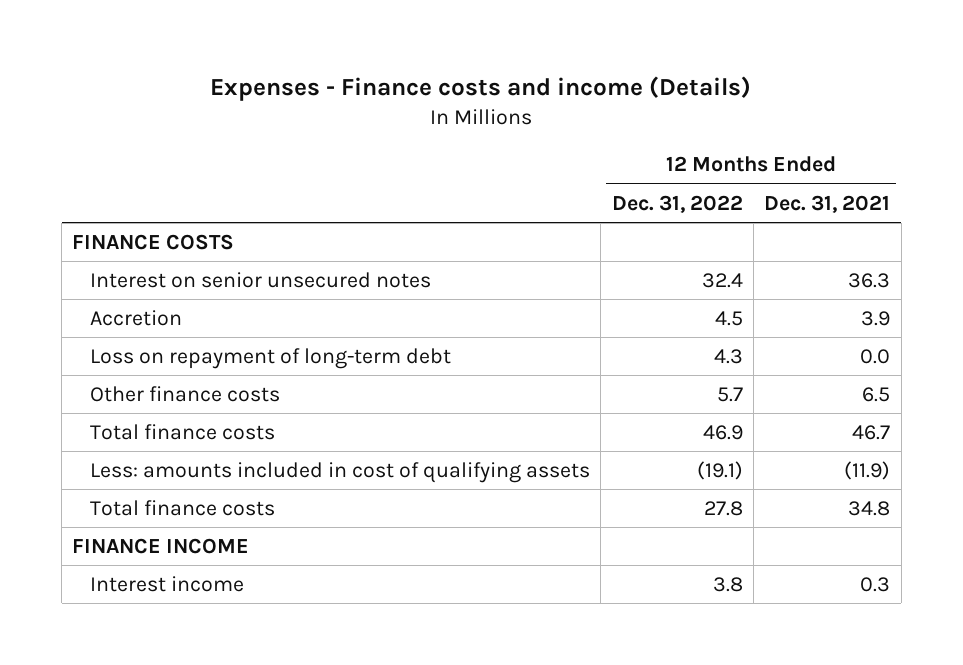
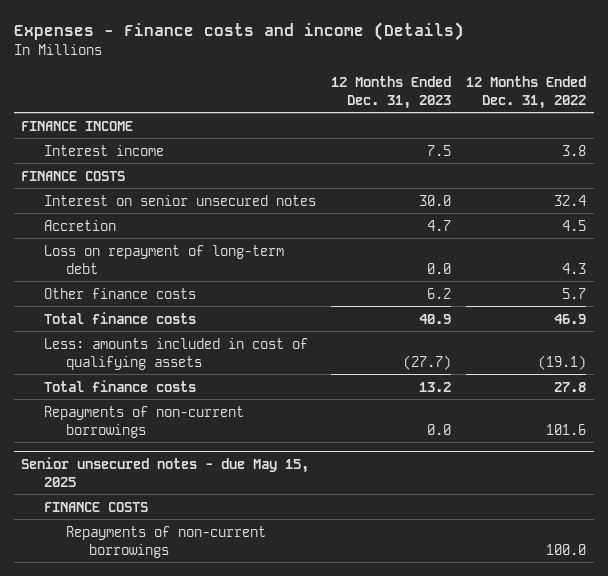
[764,194,891,213] Dec. 31, 2021 -> none
none -> [331,75,452,109] 12 Months Ended Dec. 31, 2023
[72,537,250,554] FINANCE INCOME -> [21,120,134,131] FINANCE INCOME
[89,575,244,592] Interest income -> [43,144,164,156] Interest income
none -> [43,405,244,438] Repayments of non-current borrowings
none -> [21,456,310,487] Senior unsecured notes - due May 15, 2025
none -> [43,501,148,512] FINANCE COSTS
none -> [66,525,267,558] Repayments of non-current borrowings

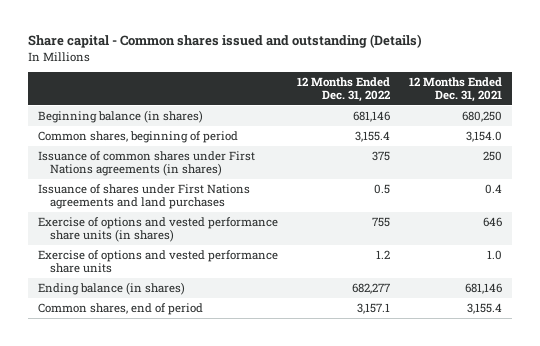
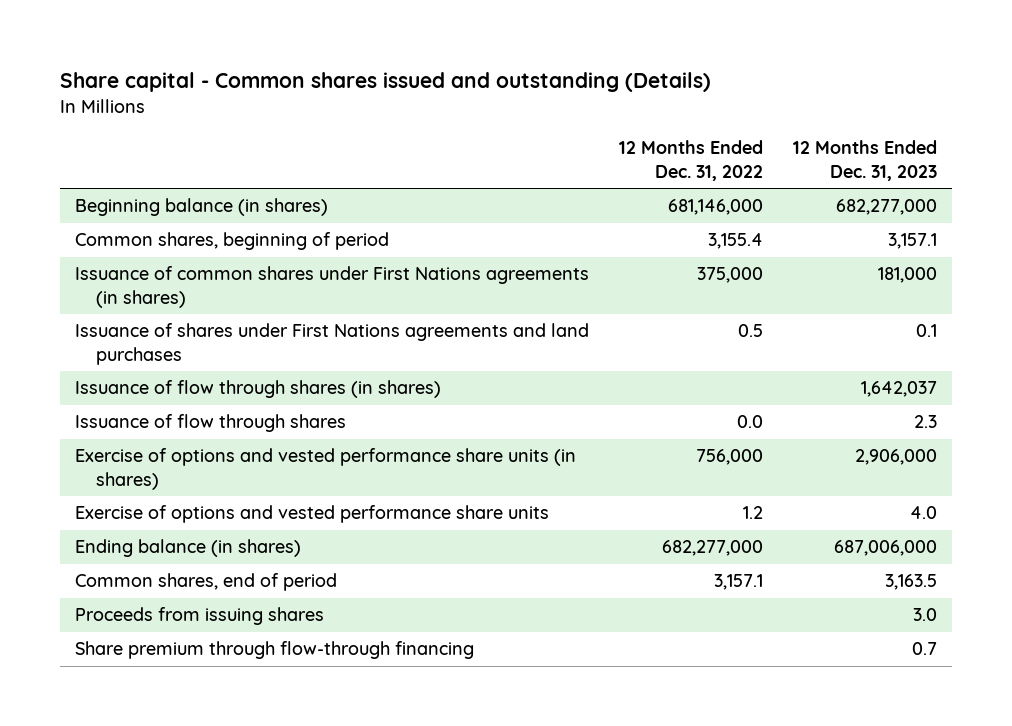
[409,76,503,103] 12 Months Ended Dec. 31, 2021 -> none
none -> [793,140,938,181] 12 Months Ended Dec. 31, 2023
[352,111,390,123] 681,146 -> [668,199,764,216] 681,146,000
[371,151,390,162] 375 -> [697,267,764,284] 375,000
none -> [74,380,441,399] Issuance of flow through shares (in shares)
none -> [74,414,346,433] Issuance of flow through shares
[371,217,390,228] 755 -> [696,449,764,466] 756,000
[351,283,390,295] 682,277 -> [662,540,764,557] 682,277,000
none -> [74,607,324,626] Proceeds from issuing shares
none -> [74,641,474,660] Share premium through flow-through financing

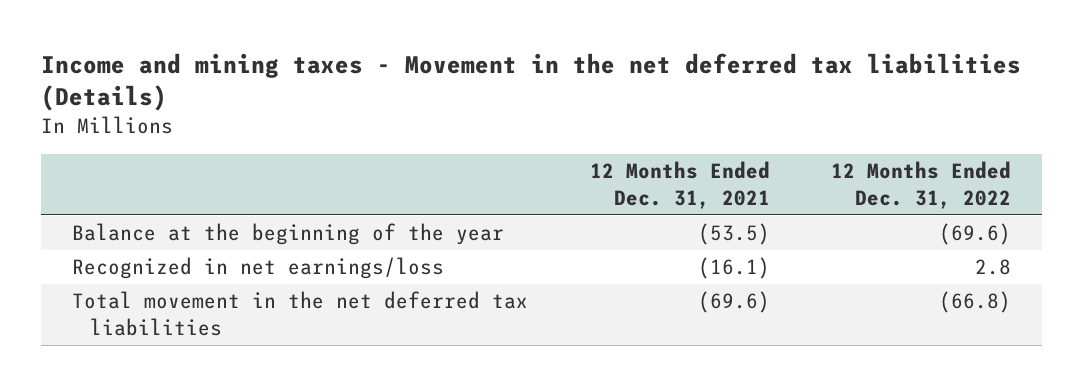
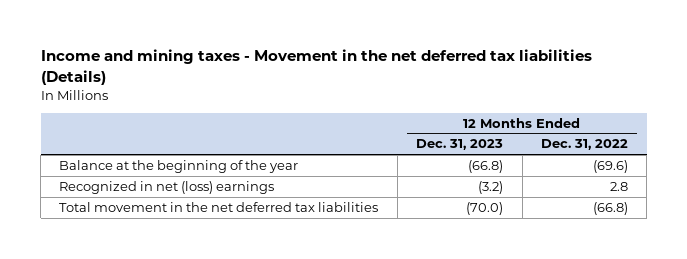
[589,161,770,210] 12 Months Ended Dec. 31, 2021 -> none
none -> [416,139,504,151] Dec. 31, 2023
[71,257,444,280] Recognized in net earnings/loss -> [59,180,275,194] Recognized in net (loss) earnings

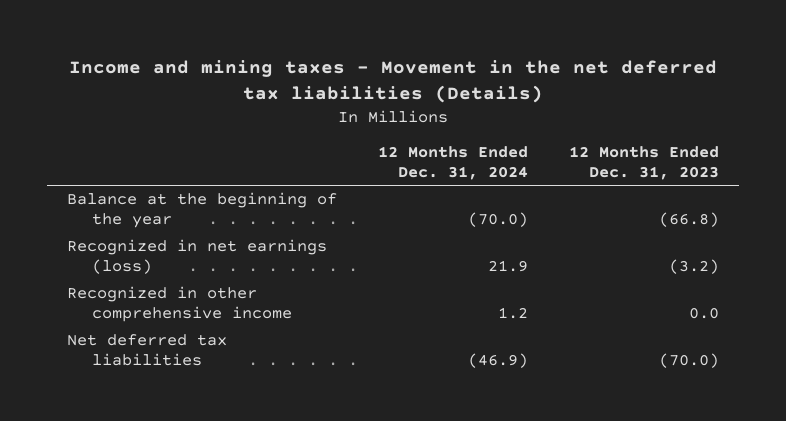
[540,139,628,151] Dec. 31, 2022 -> none
none -> [377,146,528,180] 12 Months Ended Dec. 31, 2024
[59,180,275,194] Recognized in net (loss) earnings -> [67,239,328,275] Recognized in net earnings (loss)
none -> [67,286,293,323] Recognized in other comprehensive income
[59,201,379,212] Total movement in the net deferred tax liabilities -> [67,334,228,367] Net deferred tax liabilities

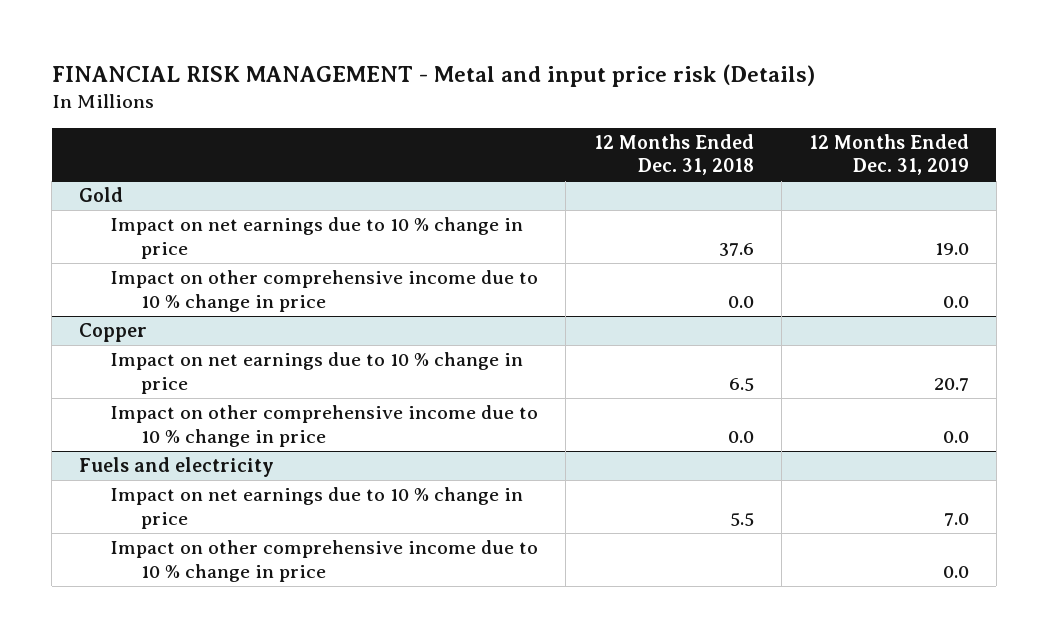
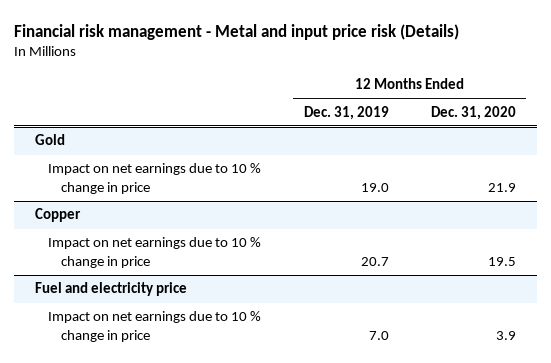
[51,63,815,87] FINANCIAL RISK MANAGEMENT - Metal and input price risk (Details) -> [14,23,460,40] Financial risk management - Metal and input price risk (Details)
[593,133,754,176] 12 Months Ended Dec. 31, 2018 -> none
none -> [430,105,516,120] Dec. 31, 2020
[110,270,539,312] Impact on other comprehensive income due to 10 % change in price -> none
[110,405,539,447] Impact on other comprehensive income due to 10 % change in price -> none
[79,457,275,478] Fuels and electricity -> [35,282,188,297] Fuel and electricity price
[110,540,539,582] Impact on other comprehensive income due to 10 % change in price -> none

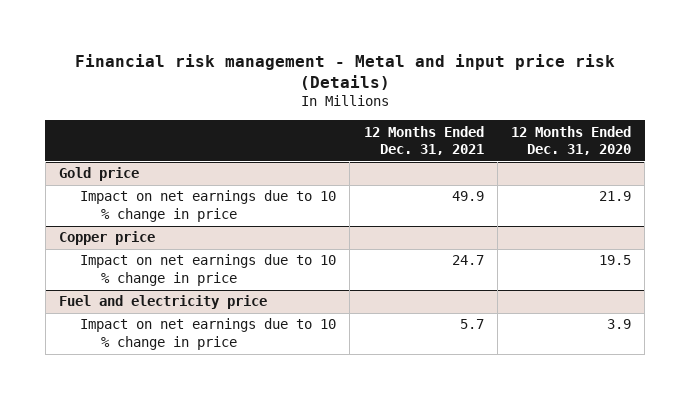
[303,105,389,120] Dec. 31, 2019 -> none
none -> [363,125,484,156] 12 Months Ended Dec. 31, 2021
[35,134,66,146] Gold -> [59,167,140,182] Gold price
[35,208,82,223] Copper -> [59,231,156,246] Copper price

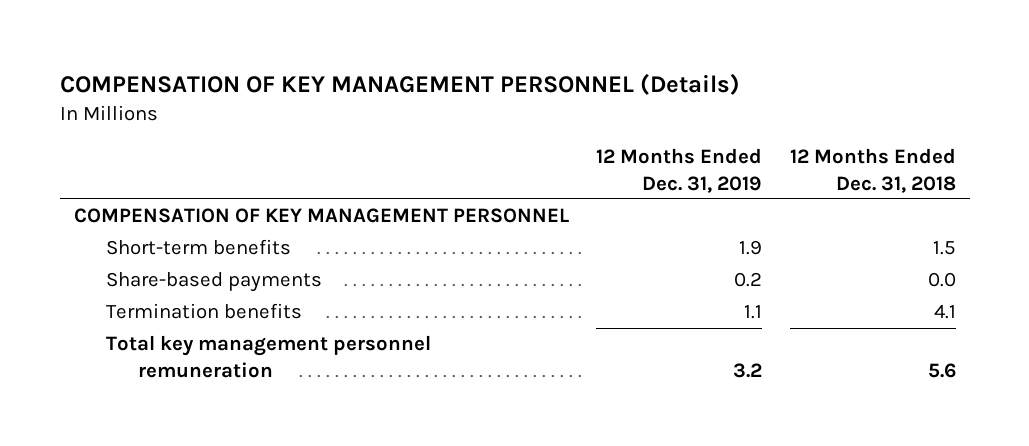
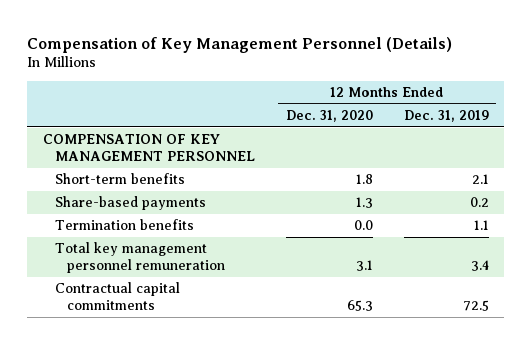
[59,72,740,95] COMPENSATION OF KEY MANAGEMENT PERSONNEL (Details) -> [27,36,453,53] Compensation of Key Management Personnel (Details)
[789,147,956,193] 12 Months Ended Dec. 31, 2018 -> none
none -> [285,110,373,123] Dec. 31, 2020
[739,240,763,256] 1.9 -> [471,174,489,185] 2.1
[733,363,763,379] 3.2 -> [470,260,489,272] 3.4
none -> [54,282,180,311] Contractual capital commitments

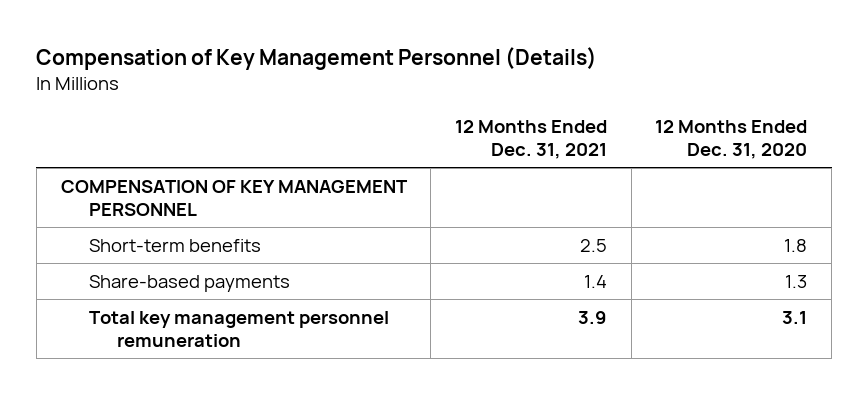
[403,110,489,123] Dec. 31, 2019 -> none
none -> [455,119,608,159] 12 Months Ended Dec. 31, 2021
[54,219,194,231] Termination benefits -> none
[54,282,180,311] Contractual capital commitments -> none

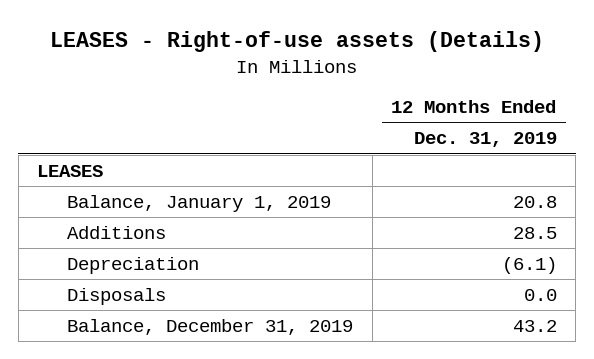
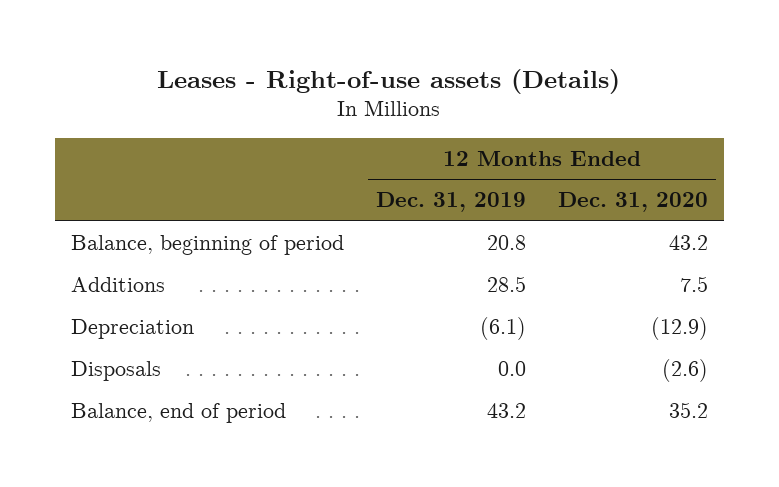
[50,31,545,53] LEASES - Right-of-use assets (Details) -> [157,68,621,94] Leases - Right-of-use assets (Details)
none -> [558,192,709,213] Dec. 31, 2020
[37,164,104,177] LEASES -> none
[67,194,332,212] Balance, January 1, 2019 -> [70,235,344,256] Balance, beginning of period
[67,318,354,335] Balance, December 31, 2019 -> [70,403,286,424] Balance, end of period

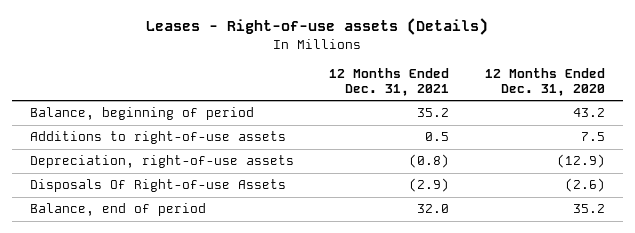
[375,192,526,213] Dec. 31, 2019 -> none
none -> [329,67,450,97] 12 Months Ended Dec. 31, 2021
[70,277,165,293] Additions -> [29,131,286,145] Additions to right-of-use assets
[70,319,194,340] Depreciation -> [29,155,294,169] Depreciation, right-of-use assets
[70,361,161,382] Disposals -> [29,179,286,193] Disposals Of Right-of-use Assets

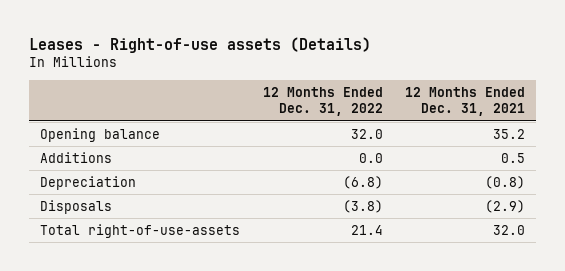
[485,67,606,97] 12 Months Ended Dec. 31, 2020 -> none
none -> [262,87,383,117] 12 Months Ended Dec. 31, 2022
[29,107,254,121] Balance, beginning of period -> [40,127,161,142] Opening balance
[29,131,286,145] Additions to right-of-use assets -> [40,151,113,163] Additions
[29,155,294,169] Depreciation, right-of-use assets -> [40,175,137,190] Depreciation
[29,179,286,193] Disposals Of Right-of-use Assets -> [40,199,113,214] Disposals
[29,203,206,217] Balance, end of period -> [40,223,241,238] Total right-of-use-assets

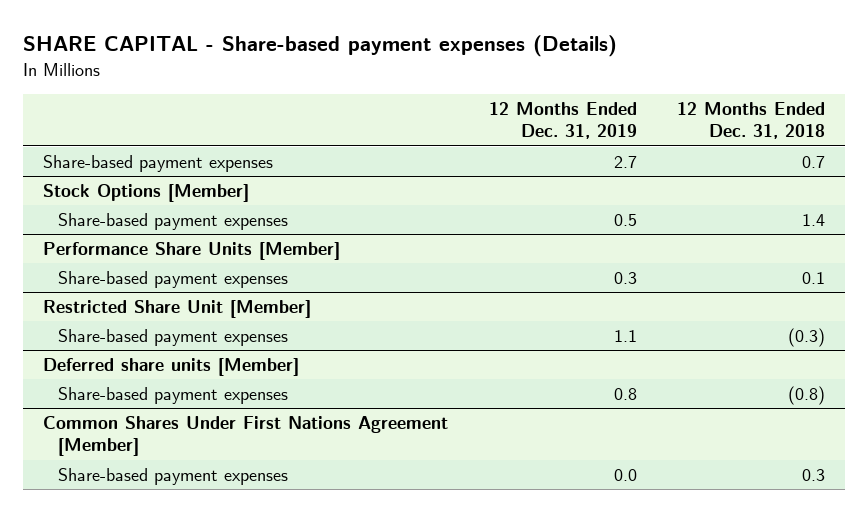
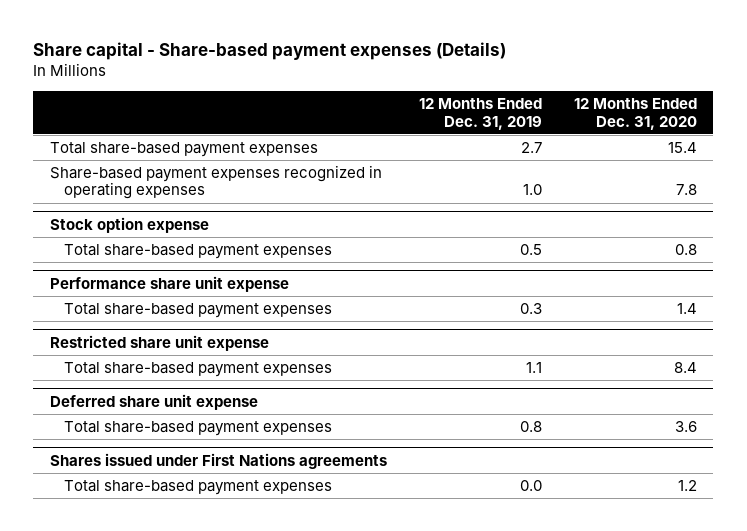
[22,35,617,58] SHARE CAPITAL - Share-based payment expenses (Details) -> [33,42,507,61] Share capital - Share-based payment expenses (Details)
[677,101,826,140] 12 Months Ended Dec. 31, 2018 -> none
none -> [574,98,698,130] 12 Months Ended Dec. 31, 2020
[43,154,274,172] Share-based payment expenses -> [49,142,318,158] Total share-based payment expenses
none -> [49,165,382,200] Share-based payment expenses recognized in operating expenses
[43,183,250,202] Stock Options [Member] -> [49,216,209,233] Stock option expense
[57,212,288,230] Share-based payment expenses -> [64,244,333,260] Total share-based payment expenses
[43,241,341,260] Performance Share Units [Member] -> [49,275,289,292] Performance share unit expense
[57,270,288,288] Share-based payment expenses -> [64,303,333,319] Total share-based payment expenses
[43,299,312,318] Restricted Share Unit [Member] -> [49,334,269,351] Restricted share unit expense
[57,328,288,346] Share-based payment expenses -> [64,362,333,378] Total share-based payment expenses
[43,357,300,376] Deferred share units [Member] -> [49,393,258,410] Deferred share unit expense
[57,386,288,404] Share-based payment expenses -> [64,421,333,437] Total share-based payment expenses
[43,415,449,457] Common Shares Under First Nations Agreement [Member] -> [49,452,387,469] Shares issued under First Nations agreements
[57,467,288,485] Share-based payment expenses -> [64,480,333,496] Total share-based payment expenses

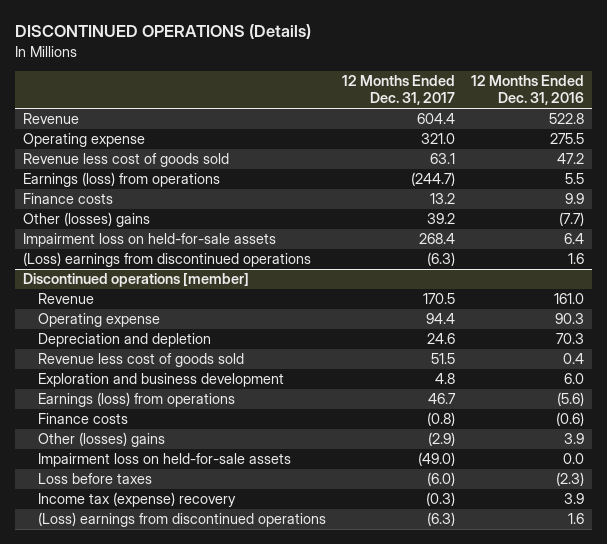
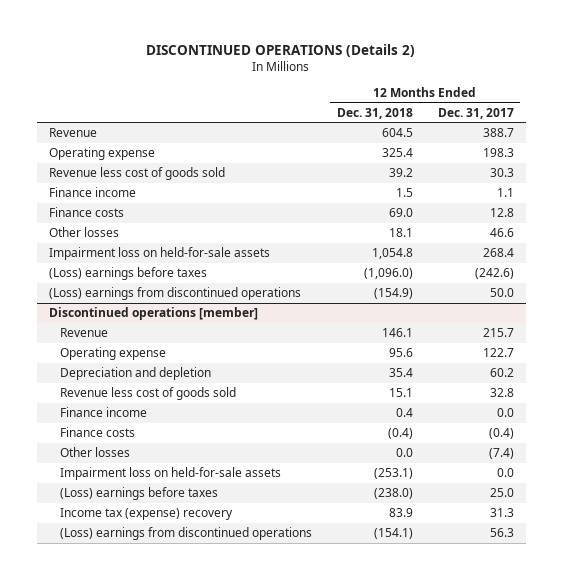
[15,24,312,40] DISCONTINUED OPERATIONS (Details) -> [146,44,416,58] DISCONTINUED OPERATIONS (Details 2)
[470,75,584,106] 12 Months Ended Dec. 31, 2016 -> none
none -> [336,107,413,119] Dec. 31, 2018
[23,172,221,188] Earnings (loss) from operations -> none
[416,113,455,125] 604.4 -> [482,128,514,138] 388.7
[420,133,455,145] 321.0 -> [482,148,514,158] 198.3
[429,153,455,165] 63.1 -> [489,168,514,178] 30.3
none -> [49,187,137,198] Finance income
[429,193,455,205] 13.2 -> [489,208,514,218] 12.8
[23,212,151,228] Other (losses) gains -> [49,227,120,238] Other losses
[426,213,455,225] 39.2 -> [489,228,514,238] 46.6
none -> [49,267,208,281] (Loss) earnings before taxes
[426,252,455,267] (6.3) -> [489,288,514,298] 50.0
[37,373,284,388] Exploration and business development -> none
[37,392,235,408] Earnings (loss) from operations -> none
[422,293,455,305] 170.5 -> [482,328,514,338] 215.7
[425,313,455,325] 94.4 -> [482,348,514,358] 122.7
[426,333,455,345] 24.6 -> [489,368,514,378] 60.2
[430,353,455,365] 51.5 -> [489,388,514,398] 32.8
none -> [59,407,147,418] Finance income
[426,412,455,427] (0.8) -> [488,428,514,440] (0.4)
[37,432,165,448] Other (losses) gains -> [59,447,130,458] Other losses
[427,432,455,447] (2.9) -> [488,448,514,460] (7.4)
[417,452,455,467] (49.0) -> [496,468,514,478] 0.0
[37,473,152,485] Loss before taxes -> [59,487,218,501] (Loss) earnings before taxes
[426,472,455,487] (6.0) -> [489,488,514,498] 25.0
[425,492,455,507] (0.3) -> [489,508,514,518] 31.3
[426,512,455,527] (6.3) -> [489,528,514,538] 56.3

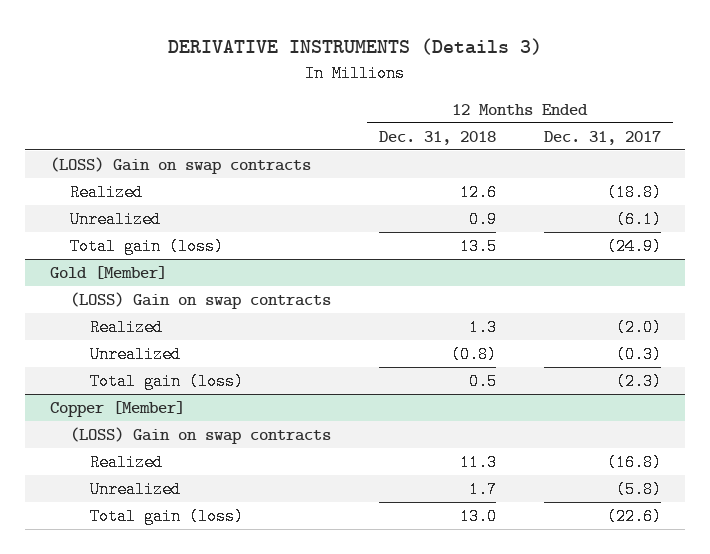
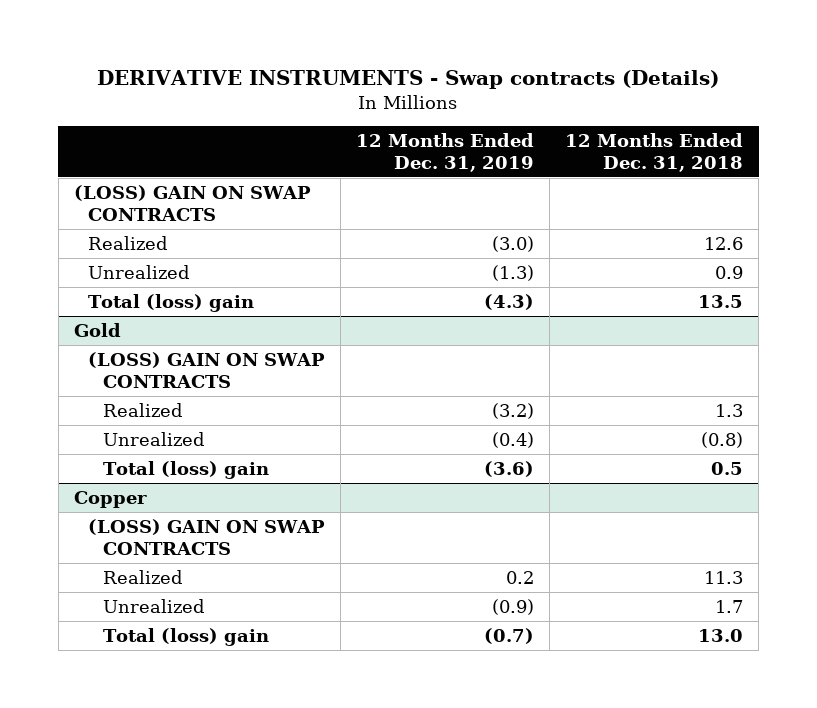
[168,38,543,56] DERIVATIVE INSTRUMENTS (Details 3) -> [97,70,720,90] DERIVATIVE INSTRUMENTS - Swap contracts (Details)
[543,130,661,145] Dec. 31, 2017 -> none
none -> [356,133,535,172] 12 Months Ended Dec. 31, 2019
[49,157,311,175] (LOSS) Gain on swap contracts -> [73,184,311,221] (LOSS) GAIN ON SWAP CONTRACTS
[69,238,224,256] Total gain (loss) -> [88,293,255,312] Total (loss) gain
[49,266,167,280] Gold [Member] -> [73,322,121,337] Gold
[69,292,331,310] (LOSS) Gain on swap contracts -> [88,351,326,388] (LOSS) GAIN ON SWAP CONTRACTS
[89,373,244,391] Total gain (loss) -> [102,460,269,479] Total (loss) gain
[49,401,185,418] Copper [Member] -> [73,490,147,508] Copper
[69,427,331,445] (LOSS) Gain on swap contracts -> [88,518,326,555] (LOSS) GAIN ON SWAP CONTRACTS
[89,508,244,526] Total gain (loss) -> [102,627,269,646] Total (loss) gain

